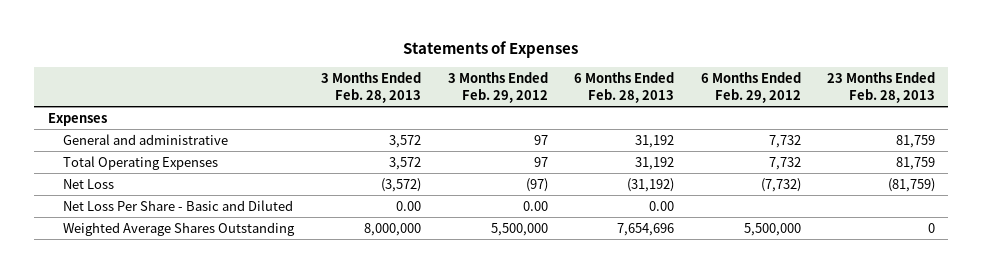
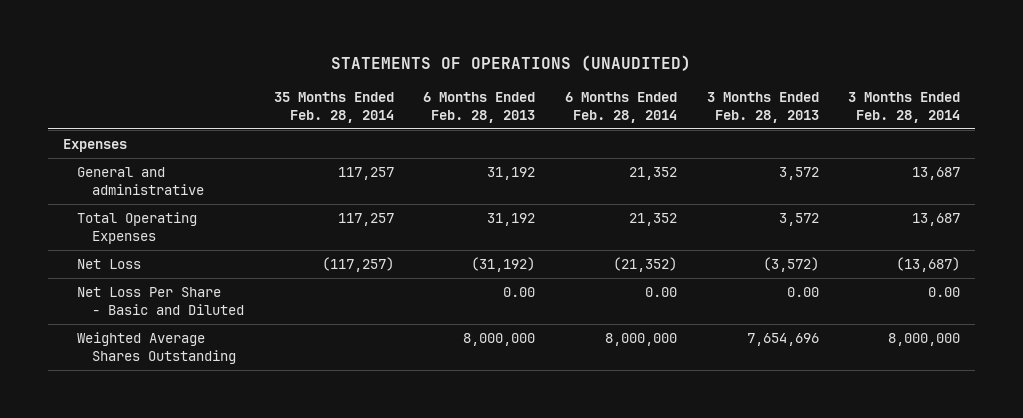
[403,41,579,59] Statements of Expenses -> [331,55,692,72] STATEMENTS OF OPERATIONS (UNAUDITED)
[447,72,548,103] 3 Months Ended Feb. 29, 2012 -> none
[700,72,801,103] 6 Months Ended Feb. 29, 2012 -> none
[827,72,936,103] 23 Months Ended Feb. 28, 2013 -> none
none -> [273,92,394,123] 35 Months Ended Feb. 28, 2014
none -> [565,92,678,123] 6 Months Ended Feb. 28, 2014
none -> [848,92,961,123] 3 Months Ended Feb. 28, 2014
[363,222,421,236] 8,000,000 -> [746,333,819,347] 7,654,696
[617,222,675,236] 7,654,696 -> [463,333,536,347] 8,000,000

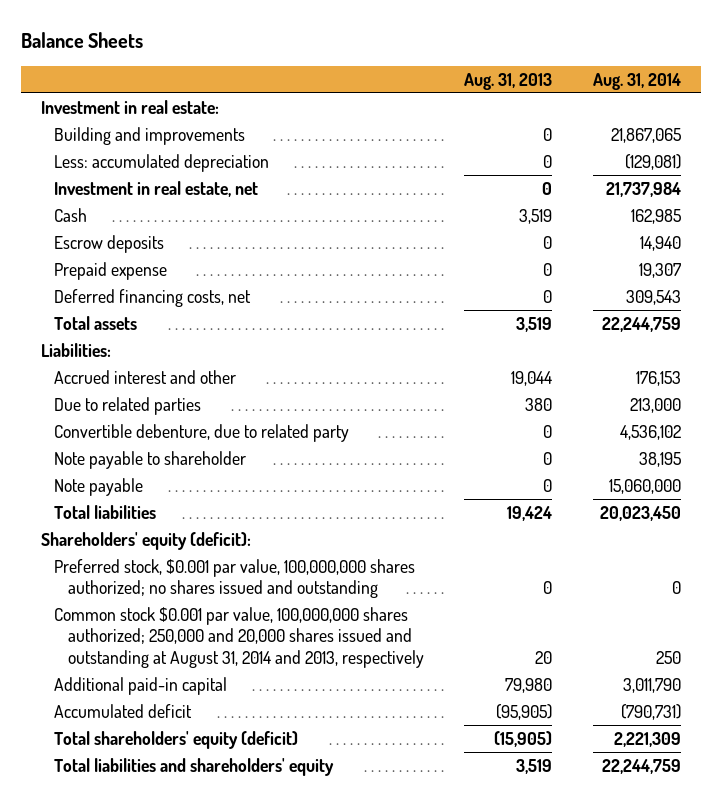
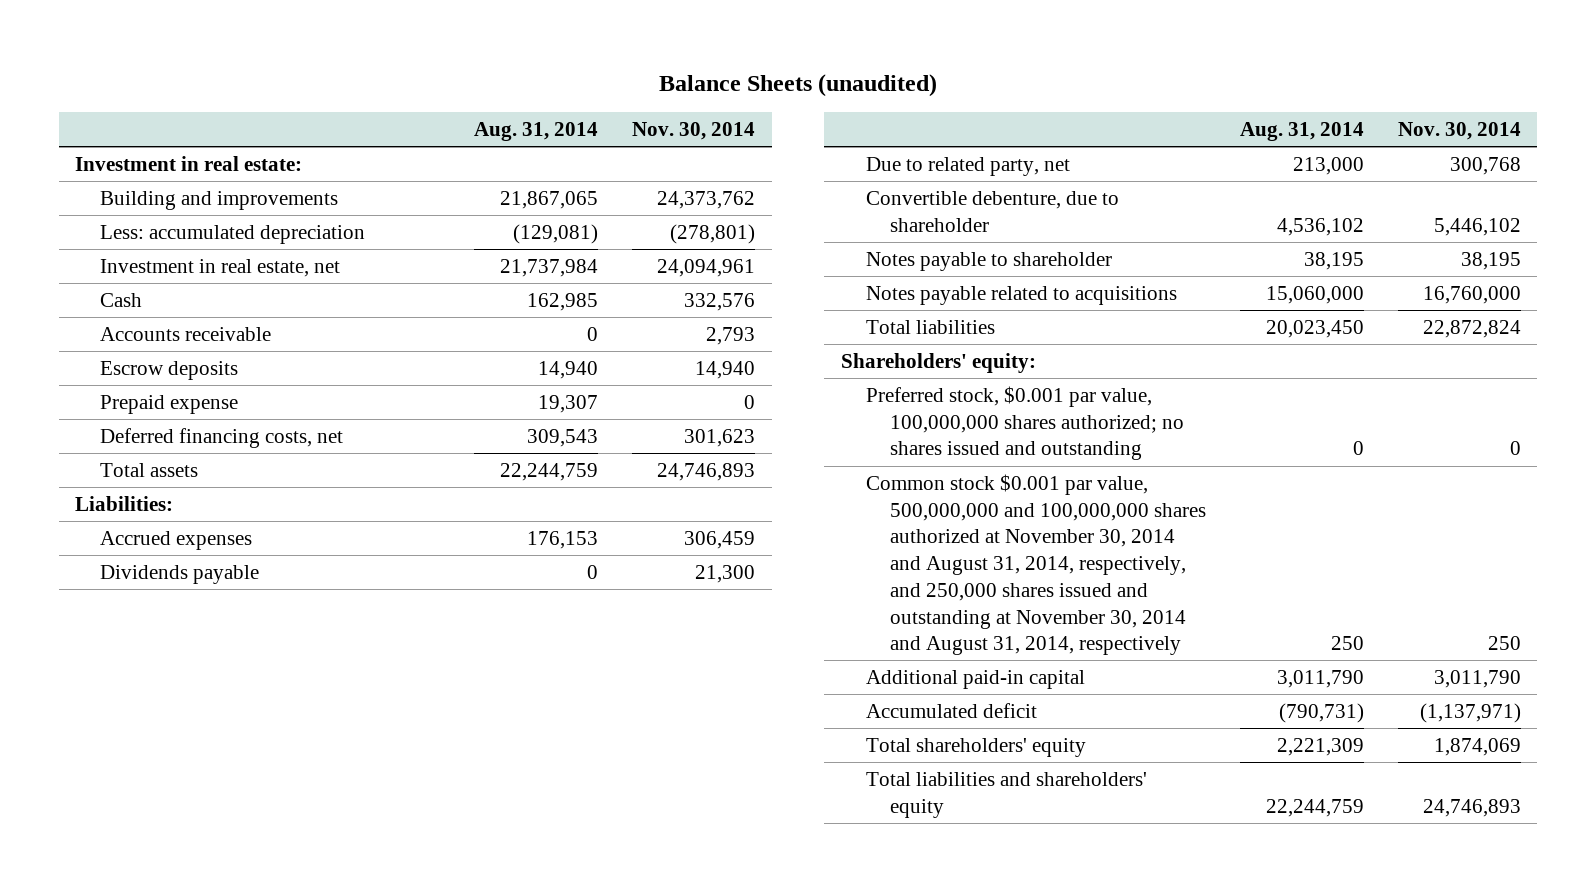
[20,32,143,49] Balance Sheets -> [659,74,938,98] Balance Sheets (unaudited)
[464,72,553,90] Aug. 31, 2013 -> none
none -> [631,122,755,141] Nov. 30, 2014
none -> [99,326,271,341] Accounts receivable
[54,369,237,384] Accrued interest and other -> [99,530,252,550] Accrued expenses
none -> [99,564,259,584] Dividends payable
[54,396,202,415] Due to related parties -> [865,156,1070,176] Due to related party, net
[54,423,350,442] Convertible debenture, due to related party -> [865,190,1119,232] Convertible debenture, due to shareholder
[54,450,247,469] Note payable to shareholder -> [865,251,1112,271] Notes payable to shareholder
[54,477,144,496] Note payable -> [865,285,1177,305] Notes payable related to acquisitions
[41,531,252,550] Shareholders' equity (deficit): -> [841,352,1037,373] Shareholders' equity:
[54,606,424,669] Common stock $0.001 par value, 100,000,000 shares authorized; 250,000 and 20,000 shares issued and outstanding at August 31, 2014 and 2013, respectively -> [865,473,1207,656] Common stock $0.001 par value, 500,000,000 and 100,000,000 shares authorized at November 30, 2014 and August 31, 2014, respectively, and 250,000 shares issued and outstanding at November 30, 2014 and August 31, 2014, respectively
[54,730,299,749] Total shareholders' equity (deficit) -> [865,737,1086,757] Total shareholders' equity

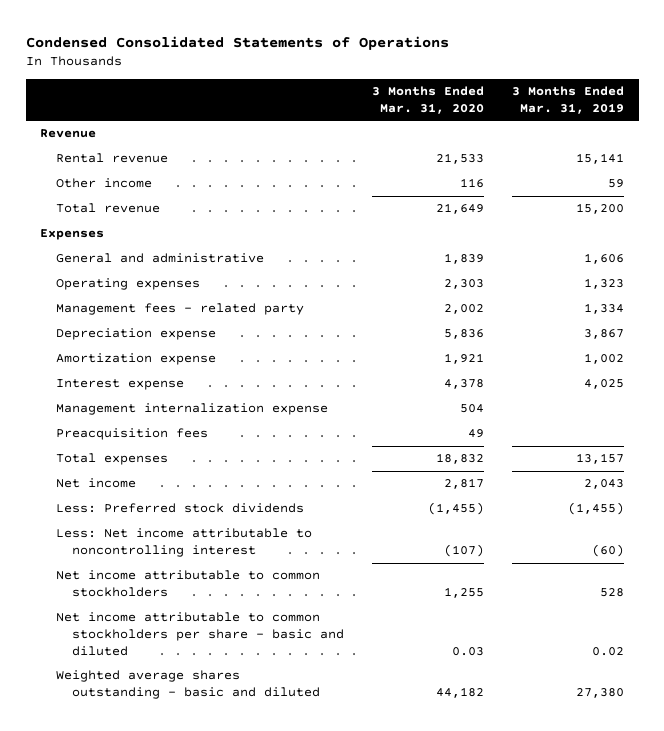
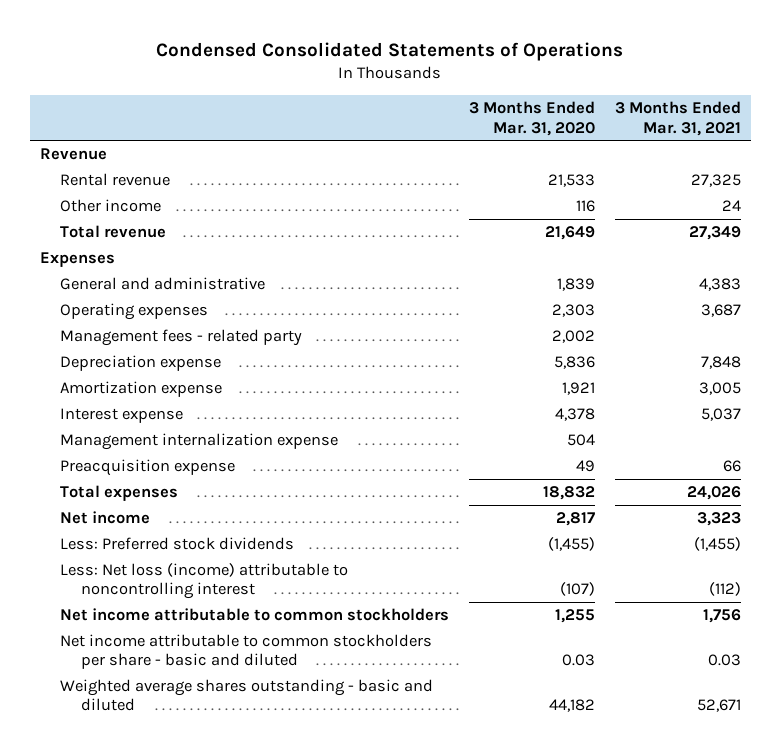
[512,86,625,114] 3 Months Ended Mar. 31, 2019 -> none
none -> [614,101,741,136] 3 Months Ended Mar. 31, 2021
[55,428,208,441] Preacquisition fees -> [60,459,236,477] Preacquisition expense
[55,528,312,558] Less: Net income attributable to noncontrolling interest -> [60,563,349,600] Less: Net loss (income) attributable to noncontrolling interest

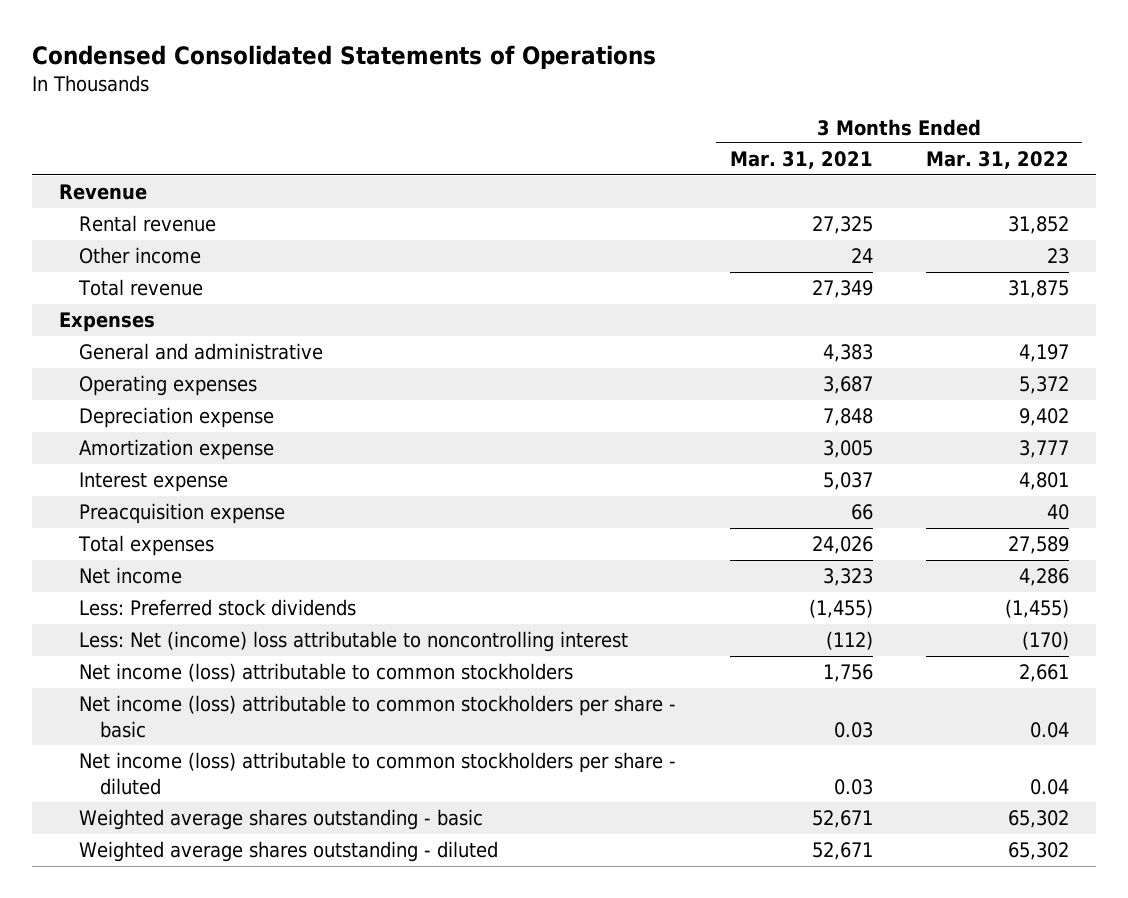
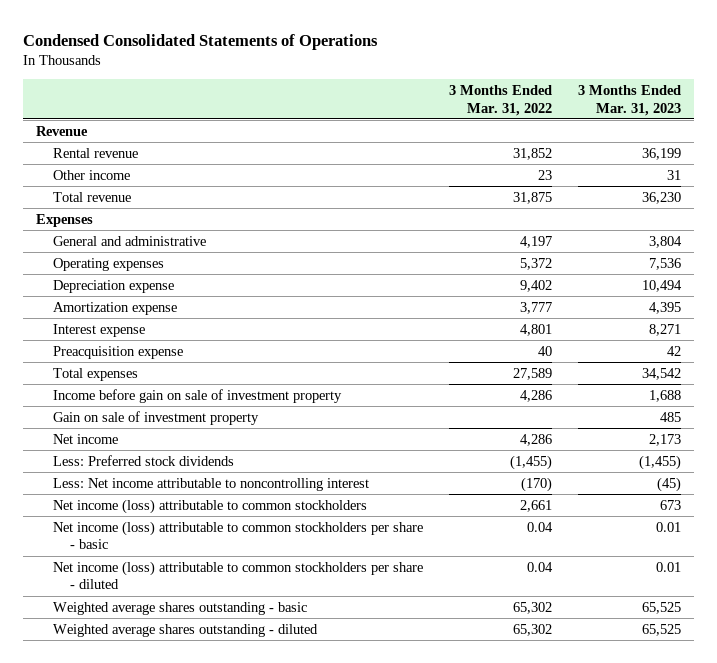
[729,151,873,170] Mar. 31, 2021 -> none
none -> [578,84,682,116] 3 Months Ended Mar. 31, 2023
none -> [53,388,343,403] Income before gain on sale of investment property
none -> [53,410,260,425] Gain on sale of investment property
[79,631,629,653] Less: Net (income) loss attributable to noncontrolling interest -> [53,477,370,491] Less: Net income attributable to noncontrolling interest

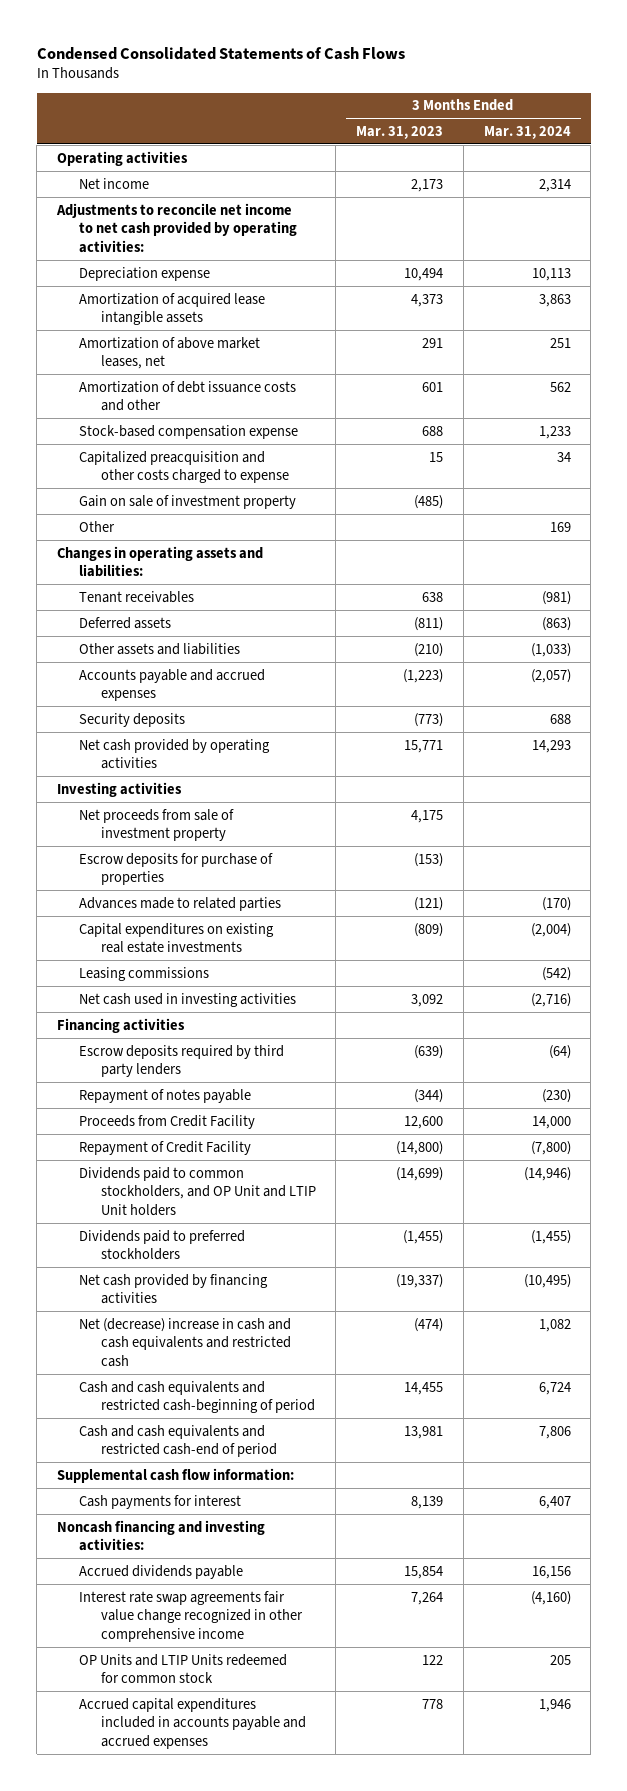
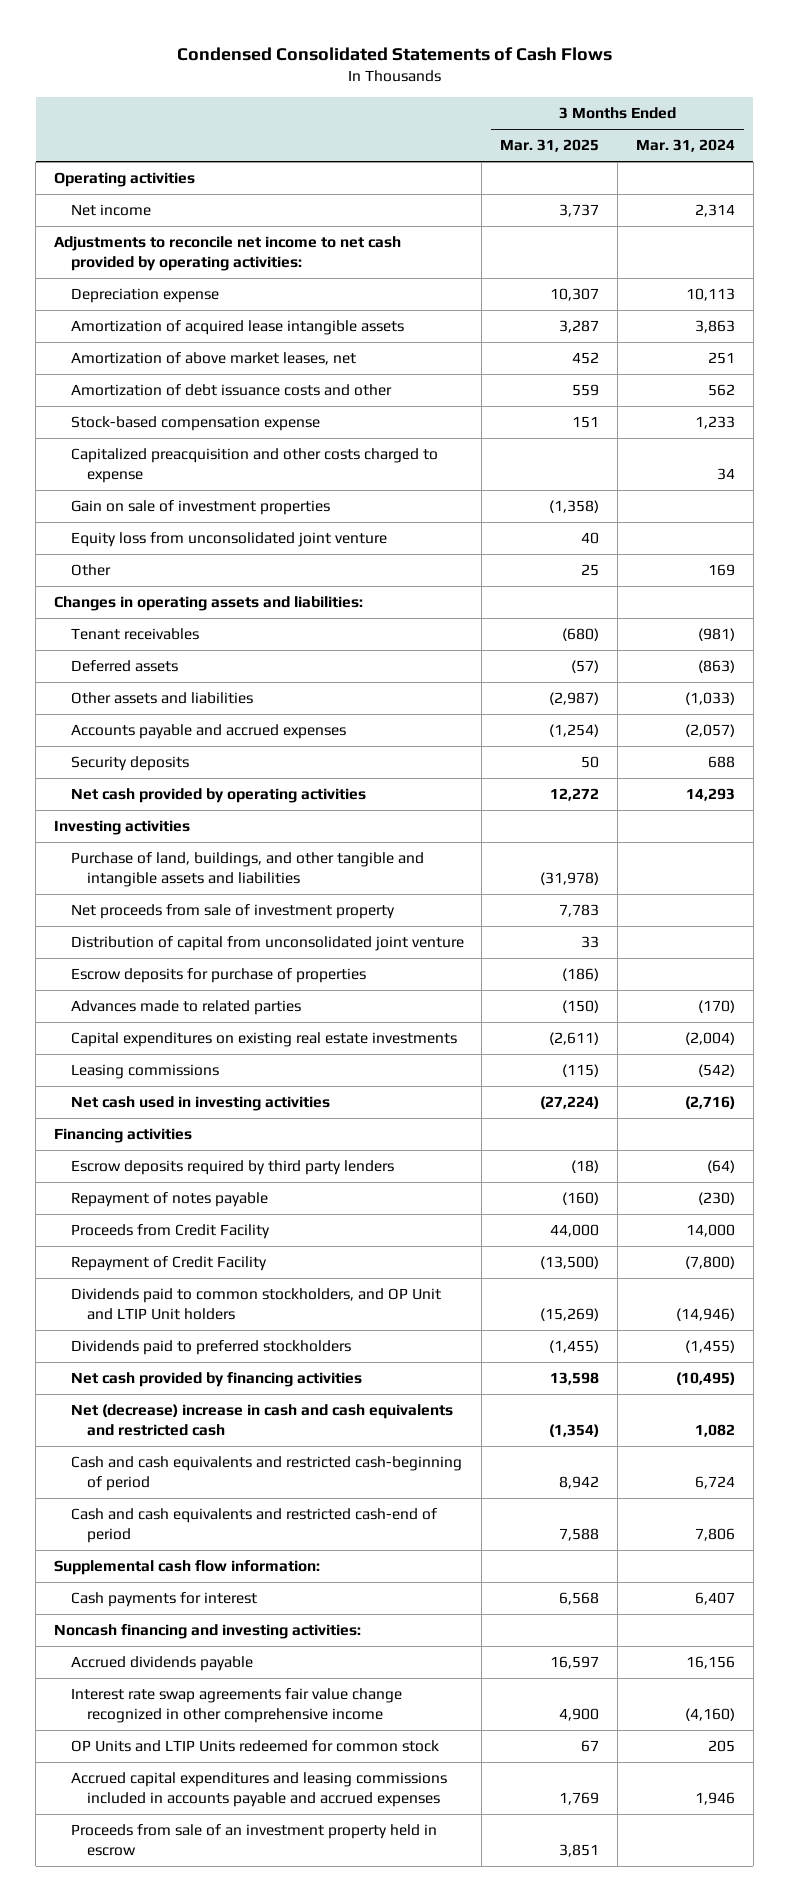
[356,125,444,139] Mar. 31, 2023 -> none
none -> [500,139,600,153] Mar. 31, 2025
[78,494,296,509] Gain on sale of investment property -> [70,500,330,516] Gain on sale of investment properties
none -> [70,532,387,548] Equity loss from unconsolidated joint venture
none -> [70,852,424,888] Purchase of land, buildings, and other tangible and intangible assets and liabilities
none -> [70,936,464,952] Distribution of capital from unconsolidated joint venture
[78,1697,306,1749] Accrued capital expenditures included in accounts payable and accrued expenses -> [70,1772,447,1808] Accrued capital expenditures and leasing commissions included in accounts payable and accrued expenses
none -> [70,1824,437,1857] Proceeds from sale of an investment property held in escrow

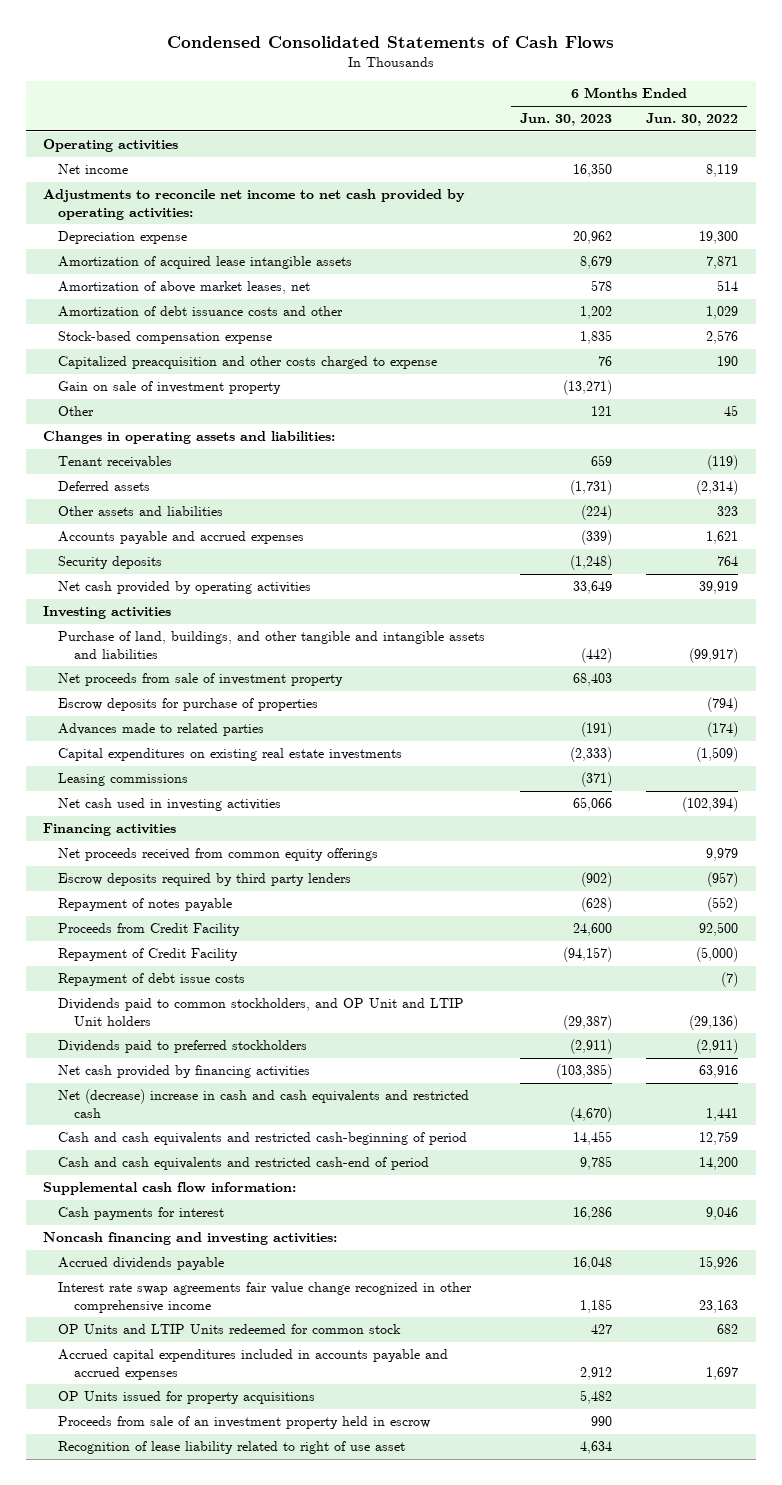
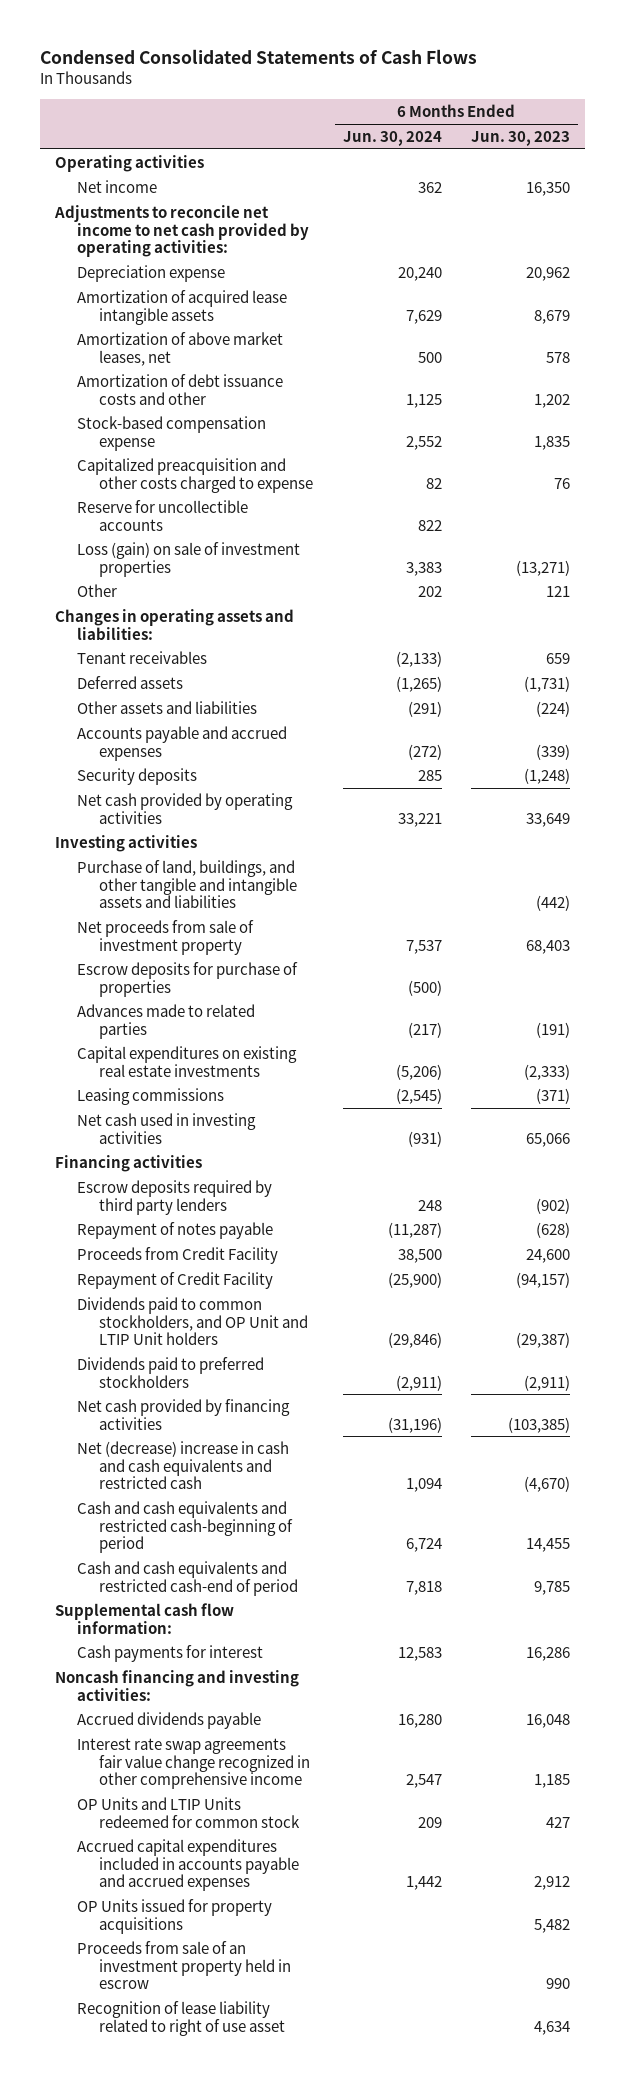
[646,113,739,127] Jun. 30, 2022 -> none
none -> [342,130,442,146] Jun. 30, 2024
none -> [76,499,248,531] Reserve for uncollectible accounts
[58,381,282,395] Gain on sale of investment property -> [76,541,300,577] Loss (gain) on sale of investment properties
[58,848,379,862] Net proceeds received from common equity offerings -> none
[58,973,246,987] Repayment of debt issue costs -> none

